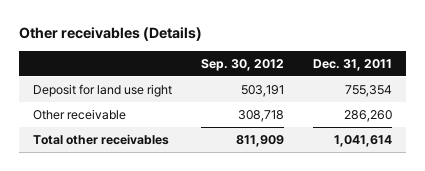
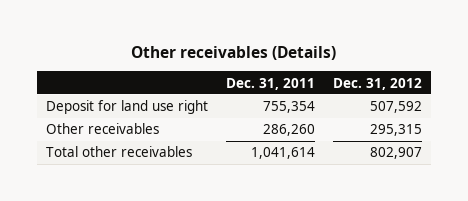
[201,58,285,71] Sep. 30, 2012 -> none
none -> [333,77,423,90] Dec. 31, 2012
[33,108,127,120] Other receivable -> [45,123,159,135] Other receivables

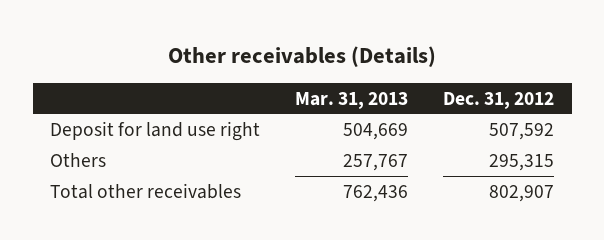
[225,77,315,90] Dec. 31, 2011 -> none
none -> [295,91,409,109] Mar. 31, 2013
[45,123,159,135] Other receivables -> [50,152,107,167] Others

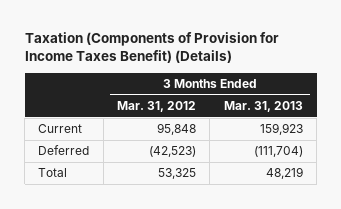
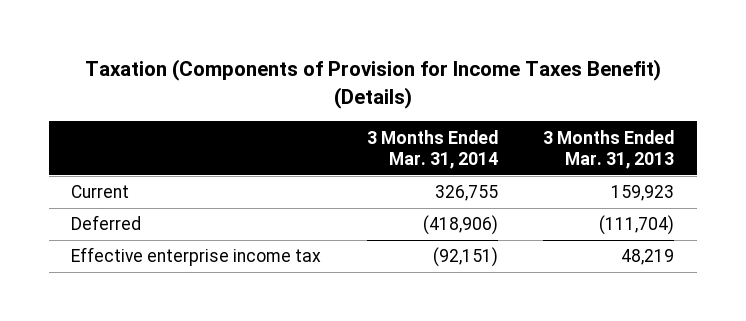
[117,100,197,112] Mar. 31, 2012 -> none
none -> [366,129,498,170] 3 Months Ended Mar. 31, 2014
[38,168,68,178] Total -> [71,247,322,267] Effective enterprise income tax

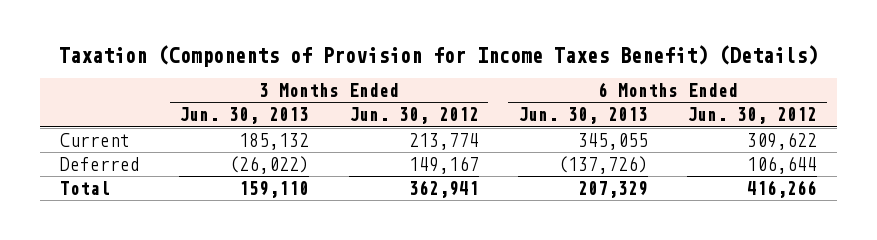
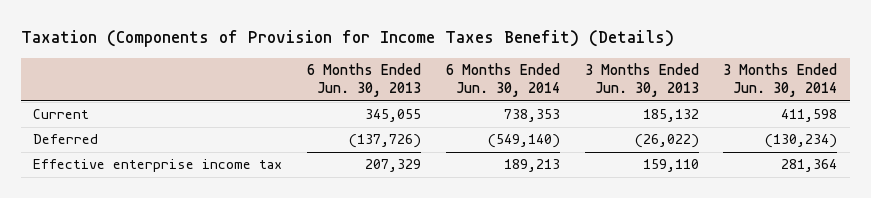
[348,107,479,125] Jun. 30, 2012 -> none
[687,107,818,125] Jun. 30, 2012 -> none
none -> [445,63,560,98] 6 Months Ended Jun. 30, 2014
none -> [723,63,838,98] 3 Months Ended Jun. 30, 2014
[60,180,111,195] Total -> [33,159,283,173] Effective enterprise income tax

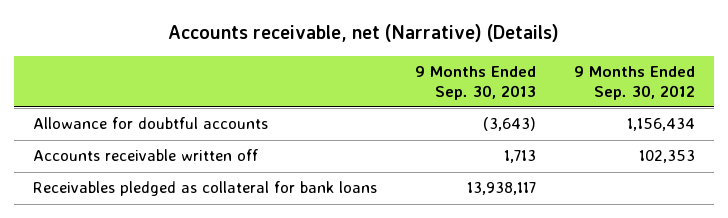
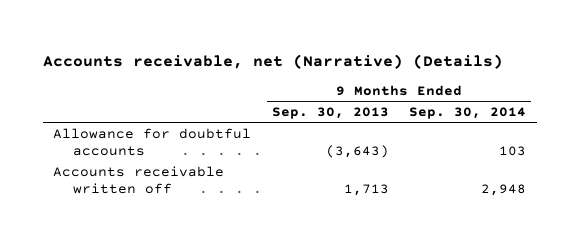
[574,66,696,100] 9 Months Ended Sep. 30, 2012 -> none
none -> [409,107,527,120] Sep. 30, 2014
[32,181,377,197] Receivables pledged as collateral for bank loans -> none

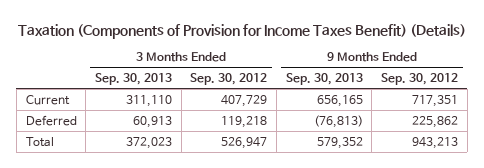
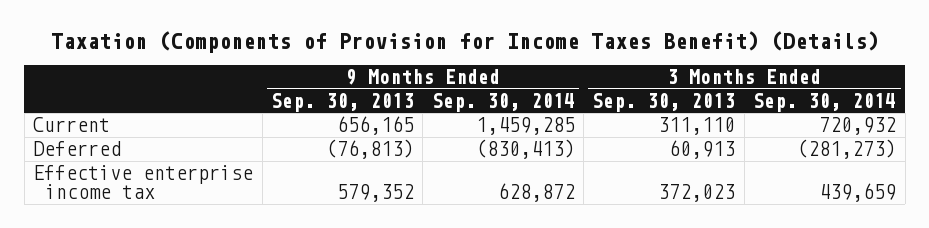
[190,73,268,86] Sep. 30, 2012 -> none
[381,73,459,86] Sep. 30, 2012 -> none
none -> [431,92,575,112] Sep. 30, 2014
none -> [753,92,897,112] Sep. 30, 2014
[25,136,54,147] Total -> [33,165,254,200] Effective enterprise income tax

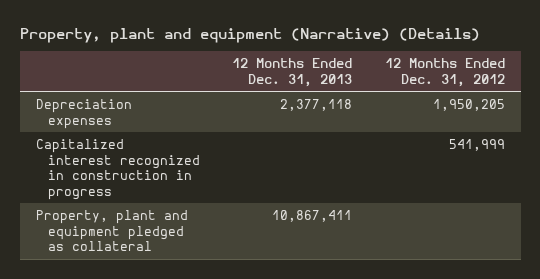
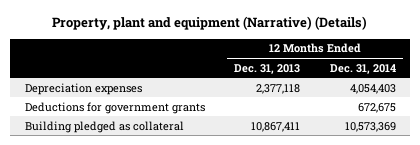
[384,58,505,87] 12 Months Ended Dec. 31, 2012 -> none
none -> [329,63,396,74] Dec. 31, 2014
[35,139,201,200] Capitalized interest recognized in construction in progress -> none
none -> [24,101,205,114] Deductions for government grants
[35,210,188,252] Property, plant and equipment pledged as collateral -> [24,120,184,133] Building pledged as collateral

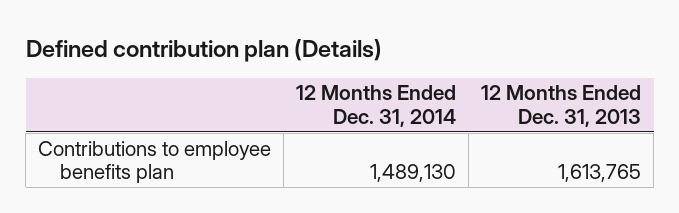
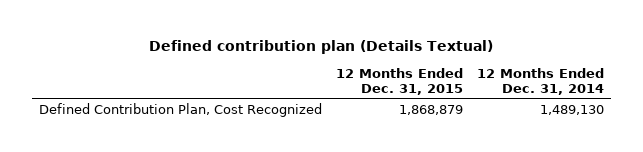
[25,39,382,63] Defined contribution plan (Details) -> [149,39,494,54] Defined contribution plan (Details Textual)
[481,85,642,128] 12 Months Ended Dec. 31, 2013 -> none
none -> [335,67,463,96] 12 Months Ended Dec. 31, 2015
[38,140,272,184] Contributions to employee benefits plan -> [38,103,322,118] Defined Contribution Plan, Cost Recognized

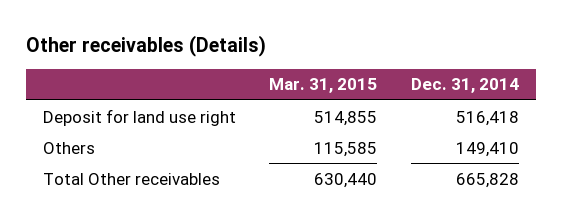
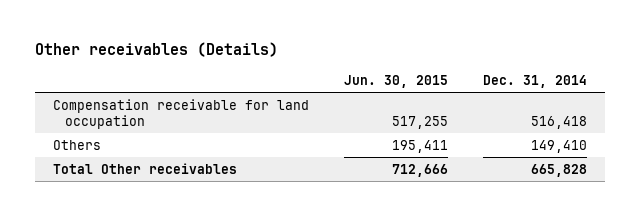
[269,78,378,94] Mar. 31, 2015 -> none
none -> [343,75,448,89] Jun. 30, 2015
[42,108,236,126] Deposit for land use right -> [52,98,309,130] Compensation receivable for land occupation

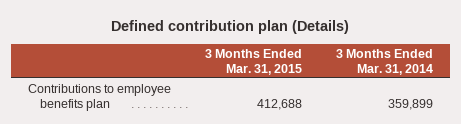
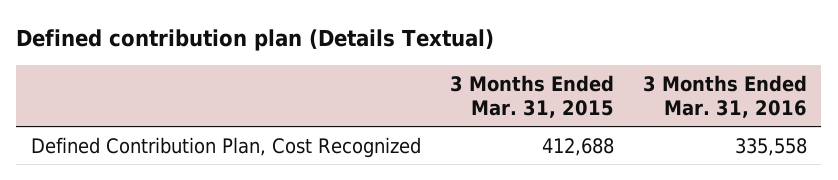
[111,20,350,35] Defined contribution plan (Details) -> [16,28,495,51] Defined contribution plan (Details Textual)
[335,48,433,75] 3 Months Ended Mar. 31, 2014 -> none
none -> [642,74,807,118] 3 Months Ended Mar. 31, 2016
[28,84,172,111] Contributions to employee benefits plan -> [30,136,421,158] Defined Contribution Plan, Cost Recognized

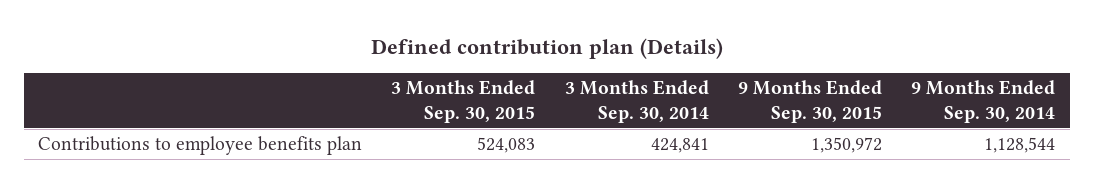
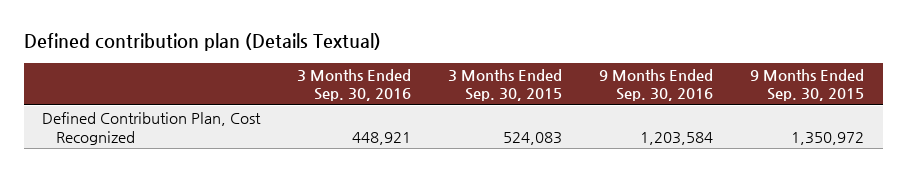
[370,37,723,59] Defined contribution plan (Details) -> [23,33,381,52] Defined contribution plan (Details Textual)
[564,80,709,124] 3 Months Ended Sep. 30, 2014 -> none
[911,80,1056,124] 9 Months Ended Sep. 30, 2014 -> none
none -> [297,68,412,102] 3 Months Ended Sep. 30, 2016
none -> [599,68,714,102] 9 Months Ended Sep. 30, 2016
[38,136,363,156] Contributions to employee benefits plan -> [42,112,262,145] Defined Contribution Plan, Cost Recognized

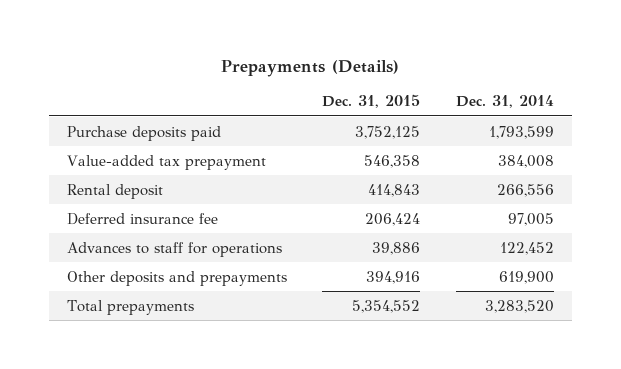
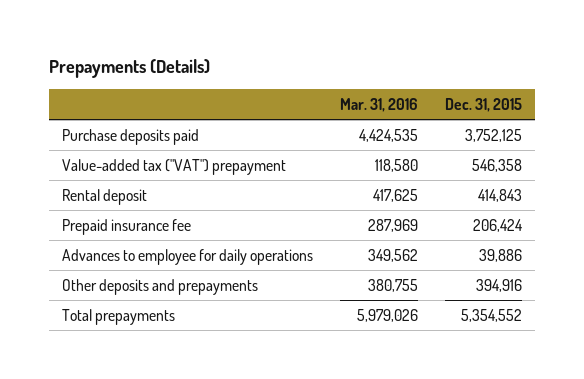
[455,95,554,109] Dec. 31, 2014 -> none
none -> [340,97,419,112] Mar. 31, 2016
[66,154,266,170] Value-added tax prepayment -> [62,158,287,175] Value-added tax ("VAT") prepayment
[66,212,218,225] Deferred insurance fee -> [62,218,192,235] Prepaid insurance fee
[66,241,282,257] Advances to staff for operations -> [62,248,314,265] Advances to employee for daily operations

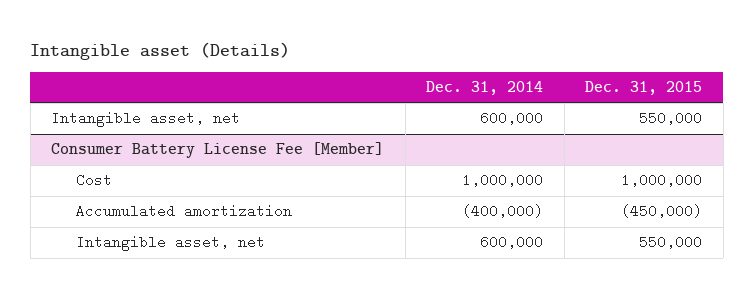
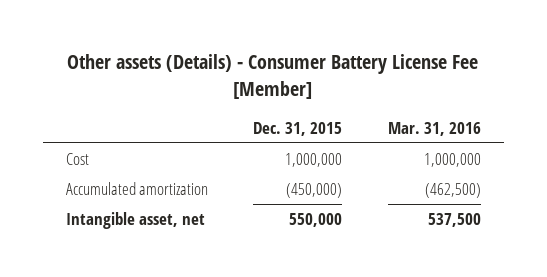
[30,41,291,60] Intangible asset (Details) -> [67,54,479,99] Other assets (Details) - Consumer Battery License Fee [Member]
[426,81,544,96] Dec. 31, 2014 -> none
none -> [388,121,482,136] Mar. 31, 2016
[51,111,241,128] Intangible asset, net -> none
[51,142,385,159] Consumer Battery License Fee [Member] -> none

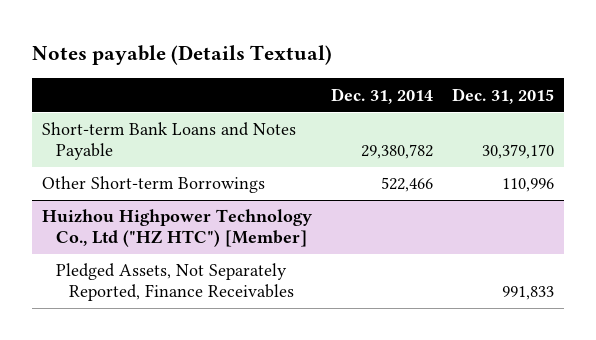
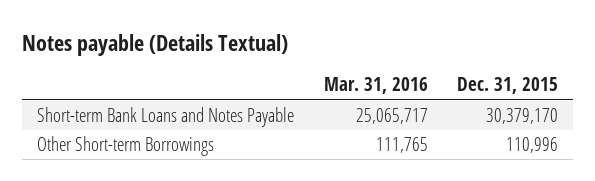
[331,87,434,104] Dec. 31, 2014 -> none
none -> [323,77,428,95] Mar. 31, 2016
[41,209,312,248] Huizhou Highpower Technology Co., Ltd ("HZ HTC") [Member] -> none
[55,263,295,302] Pledged Assets, Not Separately Reported, Finance Receivables -> none

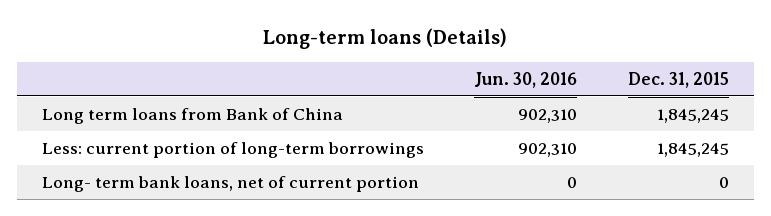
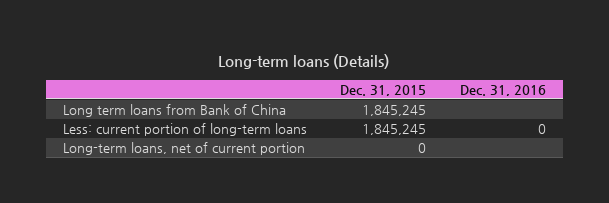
[474,72,578,89] Jun. 30, 2016 -> none
none -> [460,84,547,96] Dec. 31, 2016
[42,142,425,159] Less: current portion of long-term borrowings -> [62,123,307,137] Less: current portion of long-term loans
[42,176,420,193] Long- term bank loans, net of current portion -> [62,142,305,156] Long-term loans, net of current portion

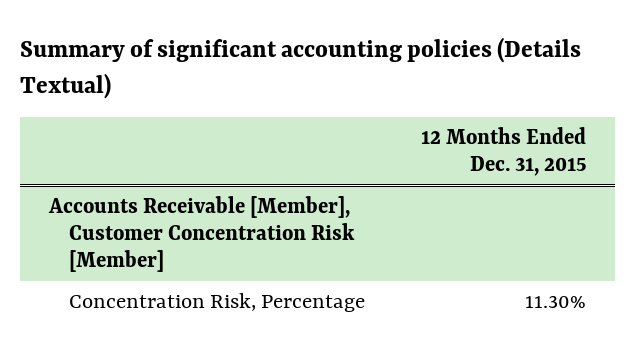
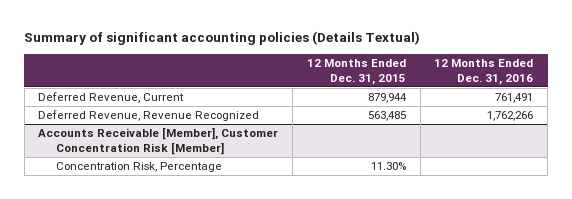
none -> [434,59,534,85] 12 Months Ended Dec. 31, 2016
none -> [38,92,185,104] Deferred Revenue, Current
none -> [38,110,260,122] Deferred Revenue, Revenue Recognized

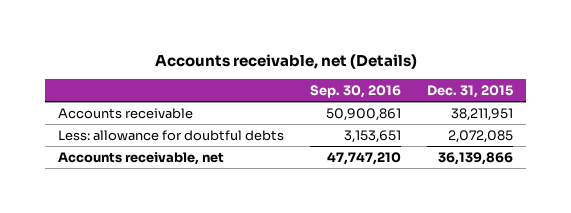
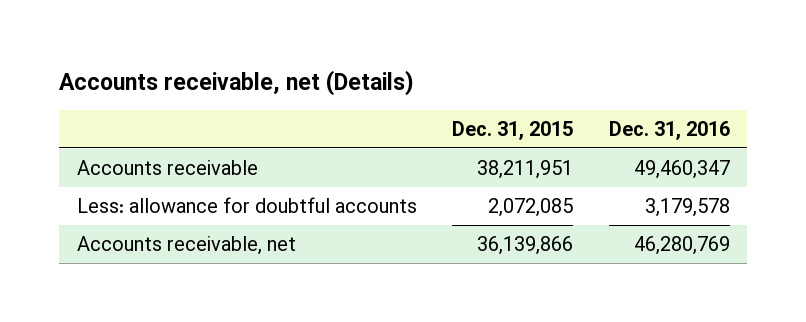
[310,85,402,99] Sep. 30, 2016 -> none
none -> [608,120,730,140] Dec. 31, 2016
[58,130,285,142] Less: allowance for doubtful debts -> [76,197,417,214] Less: allowance for doubtful accounts

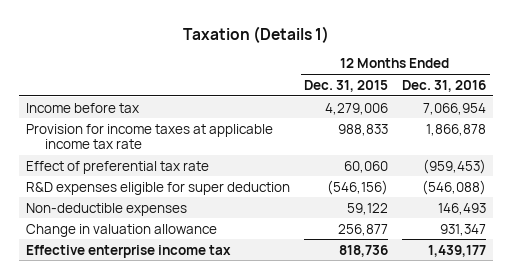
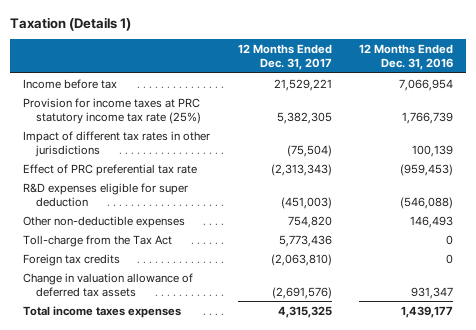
[304,79,389,92] Dec. 31, 2015 -> none
none -> [237,43,332,71] 12 Months Ended Dec. 31, 2017
[25,123,273,149] Provision for income taxes at applicable income tax rate -> [23,97,201,124] Provision for income taxes at PRC statutory income tax rate (25%)
[426,123,487,136] 1,866,878 -> [401,111,453,124] 1,766,739
none -> [23,130,211,157] Impact of different tax rates in other jurisdictions
[25,160,209,174] Effect of preferential tax rate -> [23,163,198,176] Effect of PRC preferential tax rate
[25,202,187,216] Non-deductible expenses -> [23,215,186,228] Other non-deductible expenses
none -> [23,234,173,247] Toll-charge from the Tax Act
none -> [23,253,121,266] Foreign tax credits
[25,223,217,237] Change in valuation allowance -> [23,272,194,297] Change in valuation allowance of deferred tax assets
[25,244,231,258] Effective enterprise income tax -> [23,305,182,318] Total income taxes expenses

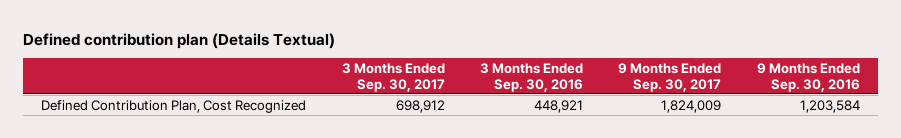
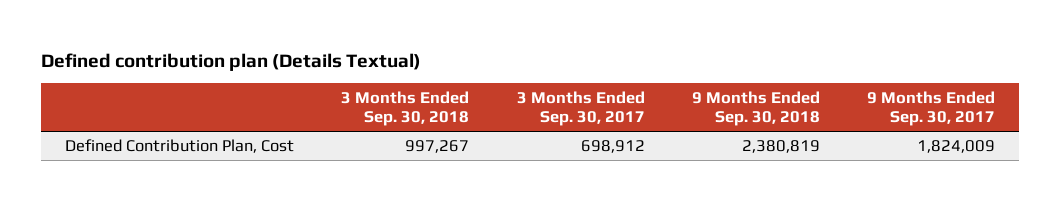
[479,62,583,92] 3 Months Ended Sep. 30, 2016 -> none
[756,62,860,92] 9 Months Ended Sep. 30, 2016 -> none
none -> [341,90,470,127] 3 Months Ended Sep. 30, 2018
none -> [691,90,820,127] 9 Months Ended Sep. 30, 2018
[41,99,307,113] Defined Contribution Plan, Cost Recognized -> [65,139,295,154] Defined Contribution Plan, Cost

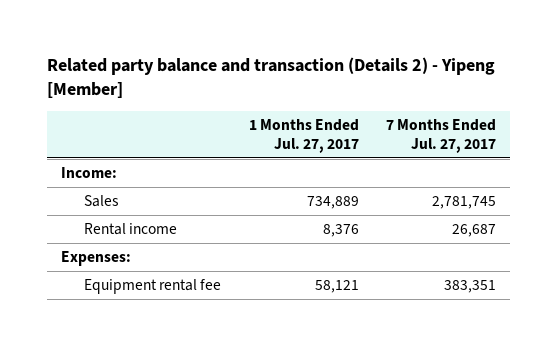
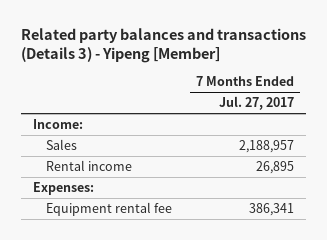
[47,57,496,99] Related party balance and transaction (Details 2) - Yipeng [Member] -> [20,27,306,64] Related party balances and transactions (Details 3) - Yipeng [Member]
[248,118,359,154] 1 Months Ended Jul. 27, 2017 -> none
[432,195,497,209] 2,781,745 -> [239,139,295,153] 2,188,957
[452,223,497,237] 26,687 -> [256,160,295,174] 26,895
[444,279,497,293] 383,351 -> [249,202,295,216] 386,341

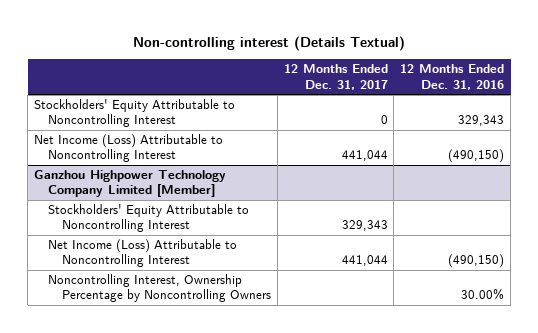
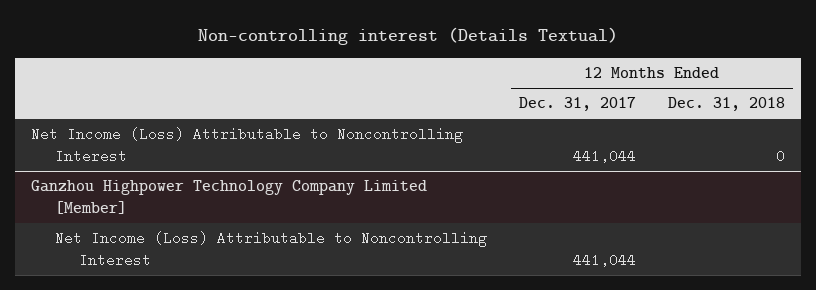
[400,64,505,90] 12 Months Ended Dec. 31, 2016 -> none
none -> [667,97,785,112] Dec. 31, 2018
[34,99,236,128] Stockholders' Equity Attributable to Noncontrolling Interest -> none
[48,204,250,233] Stockholders' Equity Attributable to Noncontrolling Interest -> none
[48,274,272,303] Noncontrolling Interest, Ownership Percentage by Noncontrolling Owners -> none

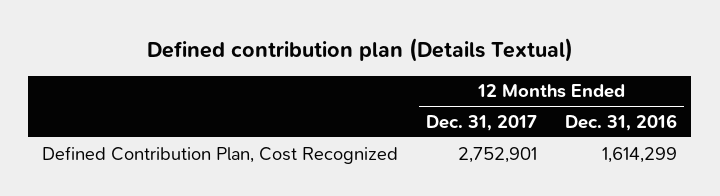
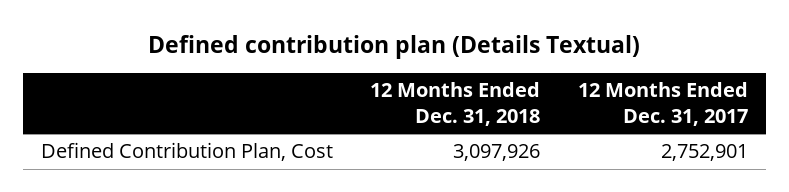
[565,113,678,131] Dec. 31, 2016 -> none
none -> [370,82,541,126] 12 Months Ended Dec. 31, 2018
[42,145,399,164] Defined Contribution Plan, Cost Recognized -> [41,142,334,162] Defined Contribution Plan, Cost

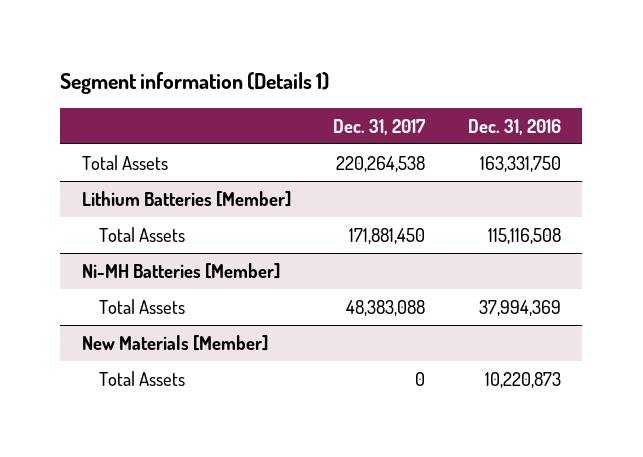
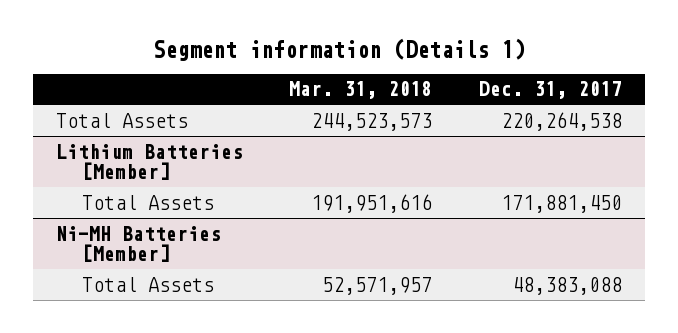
[468,118,562,135] Dec. 31, 2016 -> none
none -> [289,81,433,100] Mar. 31, 2018
[81,334,268,351] New Materials [Member] -> none
[98,370,185,386] Total Assets -> none

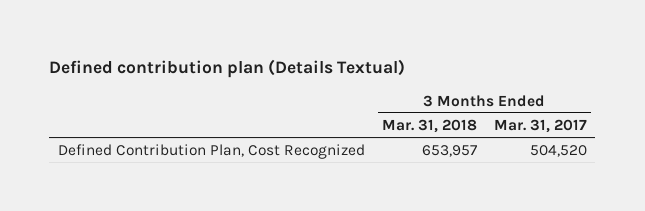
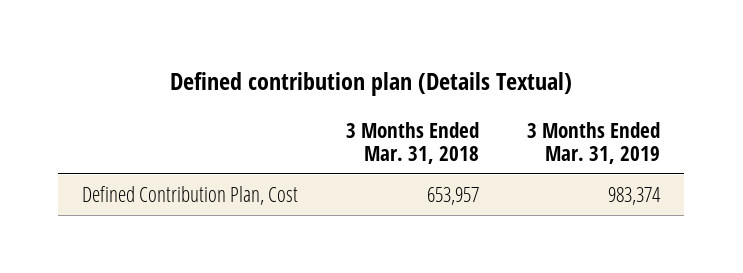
[493,118,587,133] Mar. 31, 2017 -> none
none -> [527,121,661,165] 3 Months Ended Mar. 31, 2019
[57,143,365,159] Defined Contribution Plan, Cost Recognized -> [82,186,299,206] Defined Contribution Plan, Cost

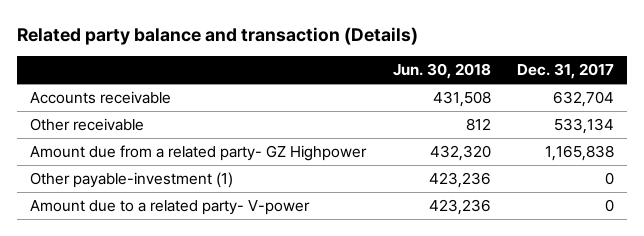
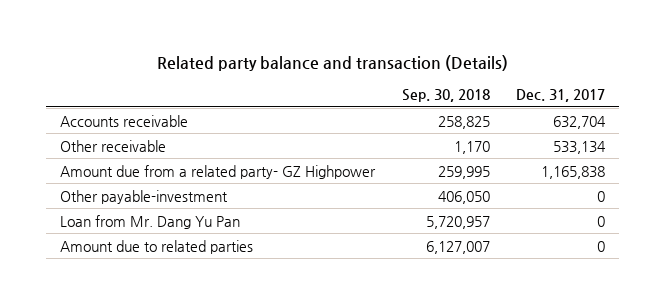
[392,63,491,80] Jun. 30, 2018 -> none
none -> [401,89,490,103] Sep. 30, 2018
[29,172,233,189] Other payable-investment (1) -> [59,189,228,204] Other payable-investment
none -> [59,214,240,229] Loan from Mr. Dang Yu Pan
[29,200,310,216] Amount due to a related party- V-power -> [59,239,253,254] Amount due to related parties

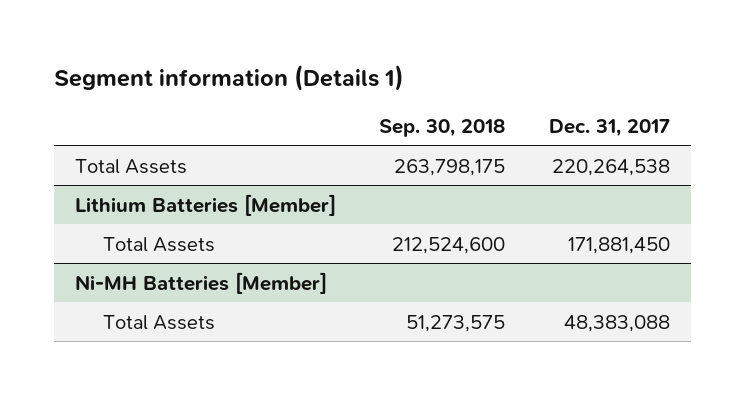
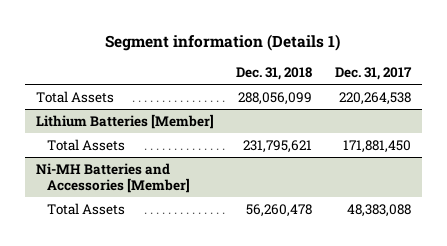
[379,118,506,137] Sep. 30, 2018 -> none
none -> [236,67,313,81] Dec. 31, 2018
[75,271,328,294] Ni-MH Batteries [Member] -> [36,162,191,193] Ni-MH Batteries and Accessories [Member]

